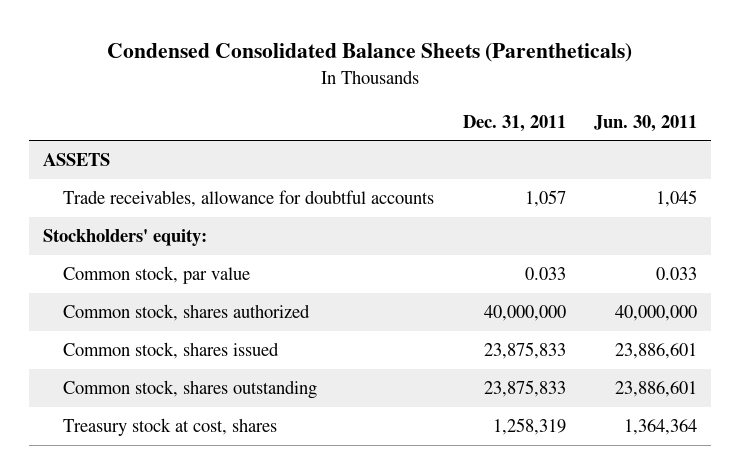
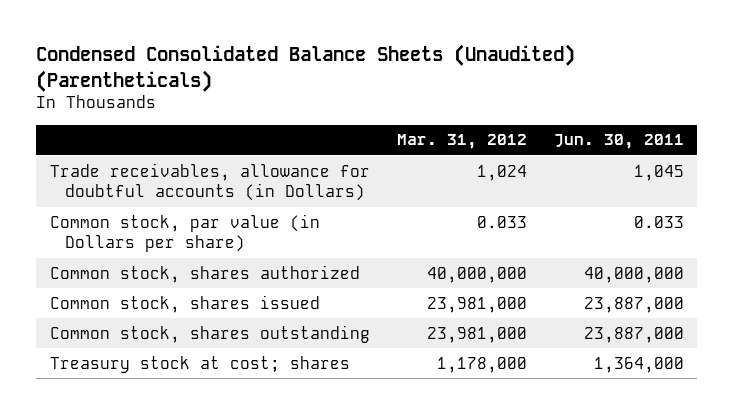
[107,43,633,63] Condensed Consolidated Balance Sheets (Parentheticals) -> [36,44,576,92] Condensed Consolidated Balance Sheets (Unaudited) (Parentheticals)
[462,114,566,132] Dec. 31, 2011 -> none
none -> [396,134,527,150] Mar. 31, 2012
[43,153,111,167] ASSETS -> none
[43,229,208,247] Stockholders' equity: -> none
[63,190,435,208] Trade receivables, allowance for doubtful accounts -> [49,162,370,202] Trade receivables, allowance for doubtful accounts (in Dollars)
[63,266,251,285] Common stock, par value -> [49,213,320,253] Common stock, par value (in Dollars per share)
[614,343,697,360] 23,886,601 -> [583,296,684,313] 23,887,000
[614,381,697,398] 23,886,601 -> [583,326,684,343] 23,887,000
[63,418,278,437] Treasury stock at cost, shares -> [49,355,350,373] Treasury stock at cost; shares
[623,419,697,436] 1,364,364 -> [593,356,684,373] 1,364,000

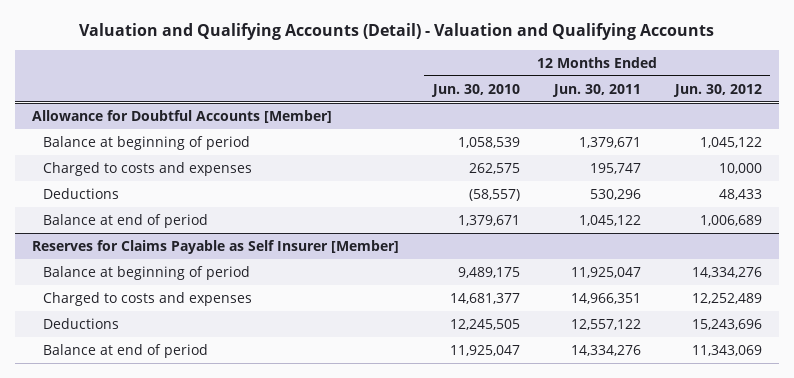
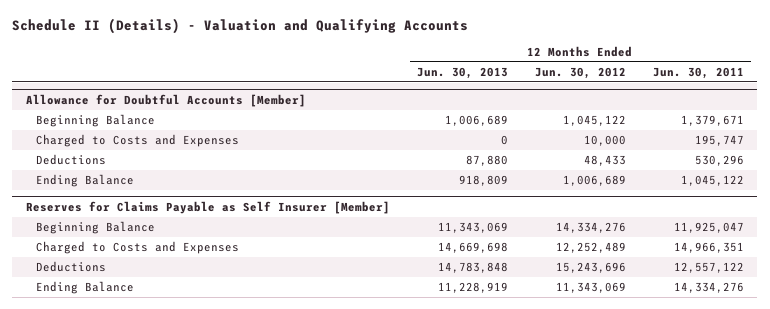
[78,23,714,41] Valuation and Qualifying Accounts (Detail) - Valuation and Qualifying Accounts -> [12,18,469,35] Schedule II (Details) - Valuation and Qualifying Accounts
[430,83,520,97] Jun. 30, 2010 -> none
none -> [416,66,508,79] Jun. 30, 2013
[42,135,250,150] Balance at beginning of period -> [36,114,156,128] Beginning Balance
[42,161,252,176] Charged to costs and expenses -> [36,134,240,148] Charged to Costs and Expenses
[42,213,208,228] Balance at end of period -> [36,174,135,188] Ending Balance
[42,265,250,280] Balance at beginning of period -> [36,221,156,235] Beginning Balance
[42,291,252,306] Charged to costs and expenses -> [36,241,240,255] Charged to Costs and Expenses
[42,343,208,358] Balance at end of period -> [36,281,135,295] Ending Balance

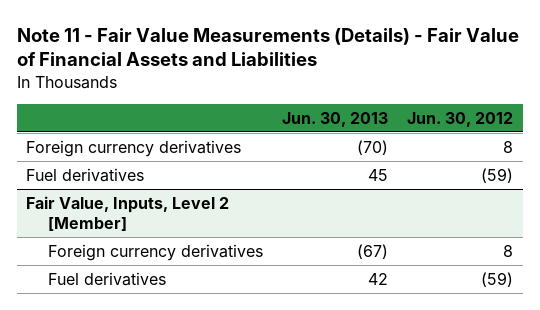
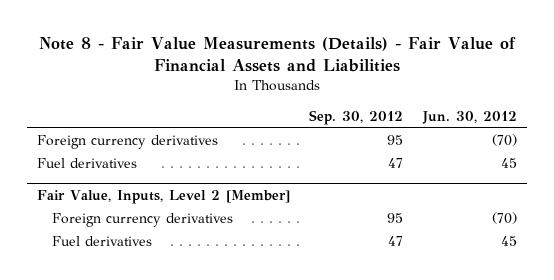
[16,27,519,67] Note 11 - Fair Value Measurements (Details) - Fair Value of Financial Assets and Liabilities -> [38,37,516,73] Note 8 - Fair Value Measurements (Details) - Fair Value of Financial Assets and Liabilities
[282,111,389,127] Jun. 30, 2013 -> none
none -> [309,110,404,126] Sep. 30, 2012
[503,140,514,153] 8 -> [491,134,517,147] (70)
[481,167,514,183] (59) -> [500,158,517,169] 45
[503,244,514,257] 8 -> [491,212,517,225] (70)
[481,271,514,287] (59) -> [500,236,517,247] 45

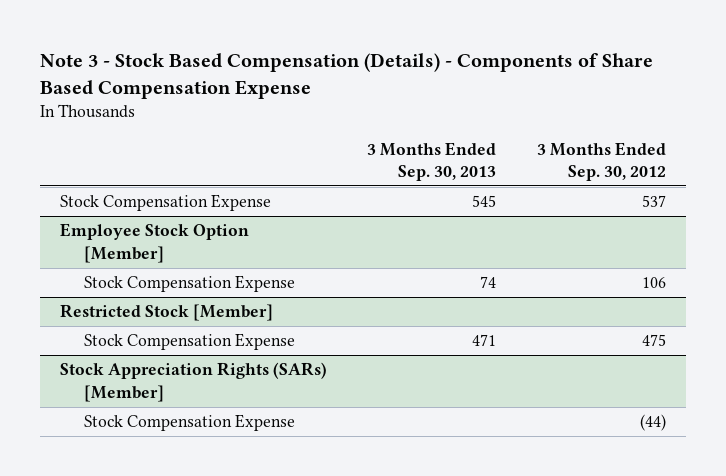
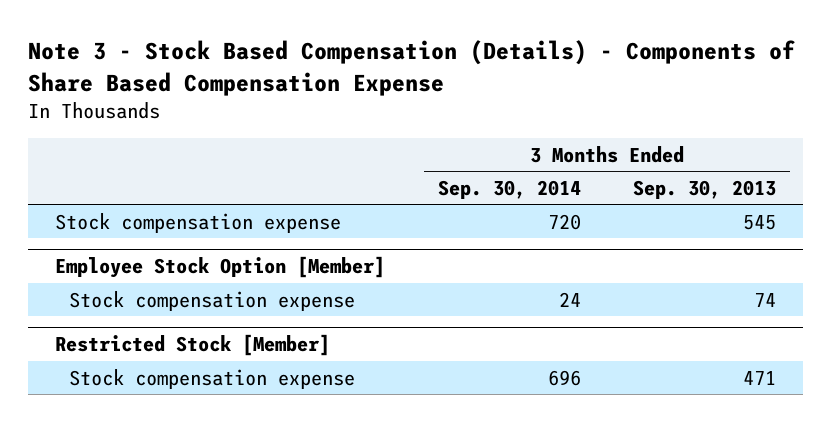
[536,141,666,181] 3 Months Ended Sep. 30, 2012 -> none
none -> [437,179,581,199] Sep. 30, 2014
[60,194,272,212] Stock Compensation Expense -> [54,212,341,233] Stock compensation expense
[84,275,296,293] Stock Compensation Expense -> [69,290,356,311] Stock compensation expense
[60,362,328,402] Stock Appreciation Rights (SARs) [Member] -> none
[84,414,296,432] Stock Compensation Expense -> none
[84,333,296,351] Stock Compensation Expense -> [69,368,356,389] Stock compensation expense

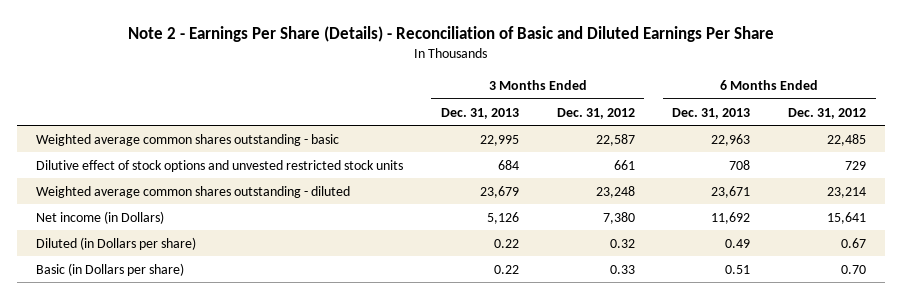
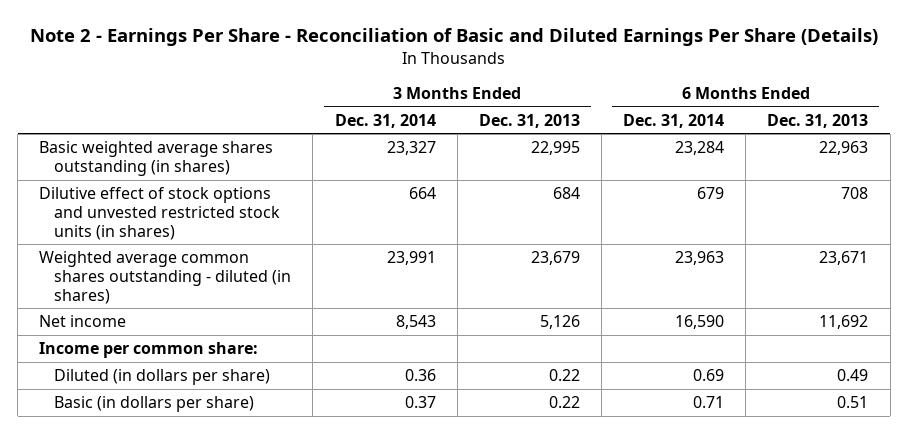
[128,26,775,43] Note 2 - Earnings Per Share (Details) - Reconciliation of Basic and Diluted Earnings Per Share -> [29,28,878,47] Note 2 - Earnings Per Share - Reconciliation of Basic and Diluted Earnings Per Share (Details)
[556,107,635,119] Dec. 31, 2012 -> none
[788,107,867,119] Dec. 31, 2012 -> none
none -> [334,113,436,128] Dec. 31, 2014
none -> [623,113,725,128] Dec. 31, 2014
[35,133,339,146] Weighted average common shares outstanding - basic -> [39,141,274,176] Basic weighted average shares outstanding (in shares)
[35,159,403,172] Dilutive effect of stock options and unvested restricted stock units -> [39,187,281,240] Dilutive effect of stock options and unvested restricted stock units (in shares)
[35,185,350,198] Weighted average common shares outstanding - diluted -> [39,251,292,304] Weighted average common shares outstanding - diluted (in shares)
[35,210,164,224] Net income (in Dollars) -> [39,315,127,328] Net income
none -> [39,342,259,359] Income per common share:
[35,236,196,250] Diluted (in Dollars per share) -> [54,369,271,386] Diluted (in dollars per share)
[35,262,184,276] Basic (in Dollars per share) -> [54,396,255,413] Basic (in dollars per share)

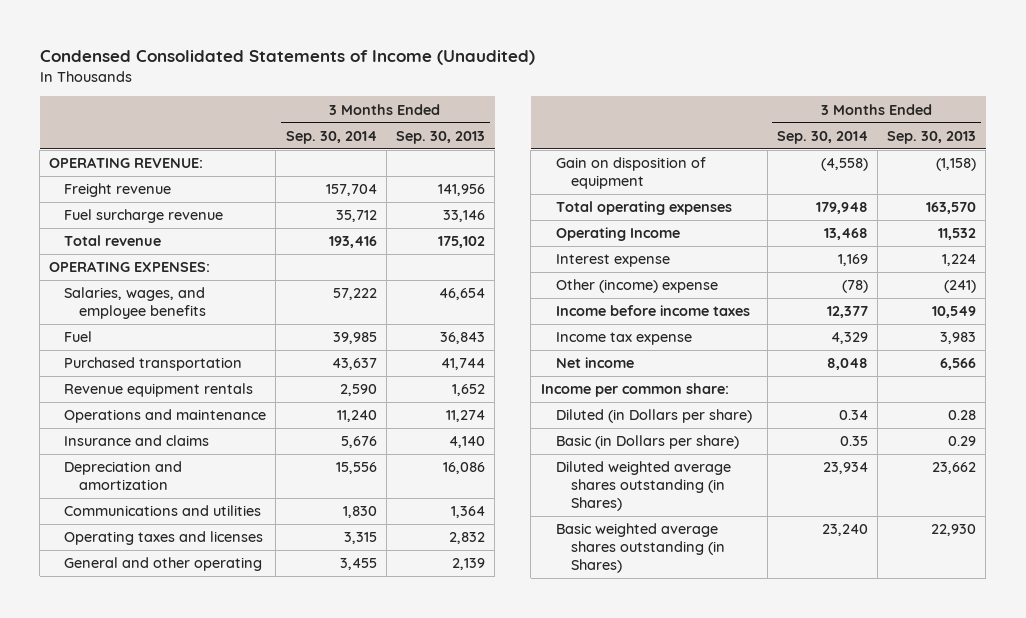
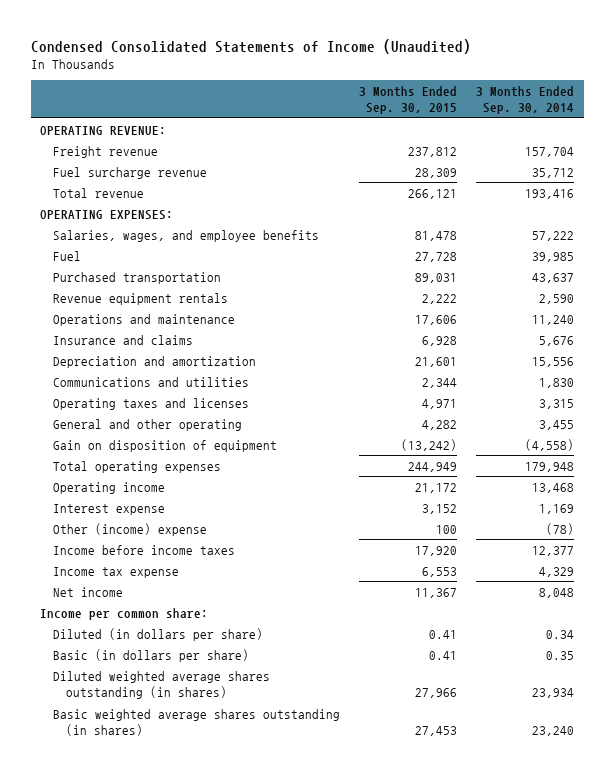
[395,130,485,144] Sep. 30, 2013 -> none
none -> [359,86,458,115] 3 Months Ended Sep. 30, 2015
[555,227,680,242] Operating Income -> [53,481,166,494] Operating income
[555,409,752,424] Diluted (in Dollars per share) -> [53,627,264,641] Diluted (in dollars per share)
[555,435,739,450] Basic (in Dollars per share) -> [53,648,250,662] Basic (in dollars per share)
[555,461,731,512] Diluted weighted average shares outstanding (in Shares) -> [53,670,271,699] Diluted weighted average shares outstanding (in shares)
[555,523,725,574] Basic weighted average shares outstanding (in Shares) -> [53,708,341,736] Basic weighted average shares outstanding (in shares)

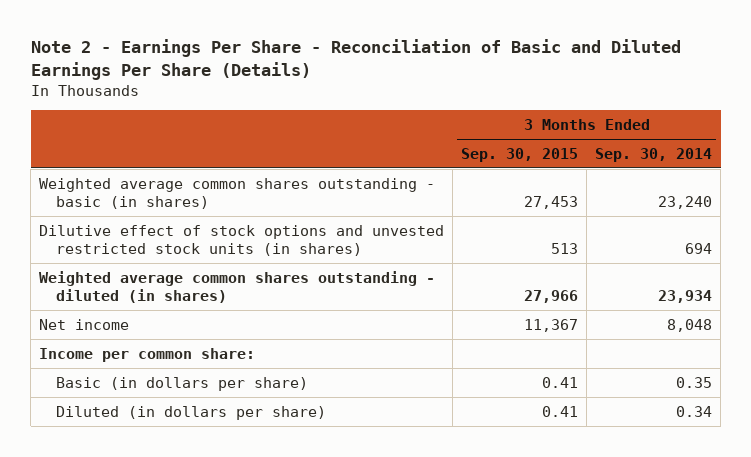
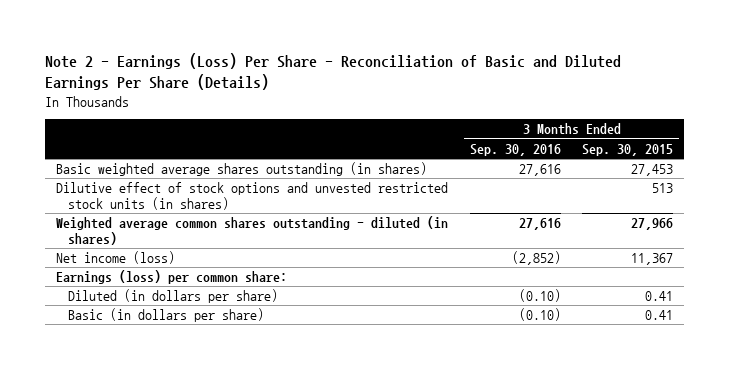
[30,39,681,80] Note 2 - Earnings Per Share - Reconciliation of Basic and Diluted Earnings Per Share (Details) -> [45,53,622,91] Note 2 - Earnings (Loss) Per Share - Reconciliation of Basic and Diluted Earnings Per Share (Details)
[595,147,713,162] Sep. 30, 2014 -> none
none -> [469,143,561,156] Sep. 30, 2016
[39,177,436,210] Weighted average common shares outstanding - basic (in shares) -> [56,162,428,177] Basic weighted average shares outstanding (in shares)
[39,318,130,330] Net income -> [56,251,176,265] Net income (loss)
[39,347,256,362] Income per common share: -> [56,270,288,285] Earnings (loss) per common share:
[56,376,309,391] Basic (in dollars per share) -> [67,308,264,323] Basic (in dollars per share)

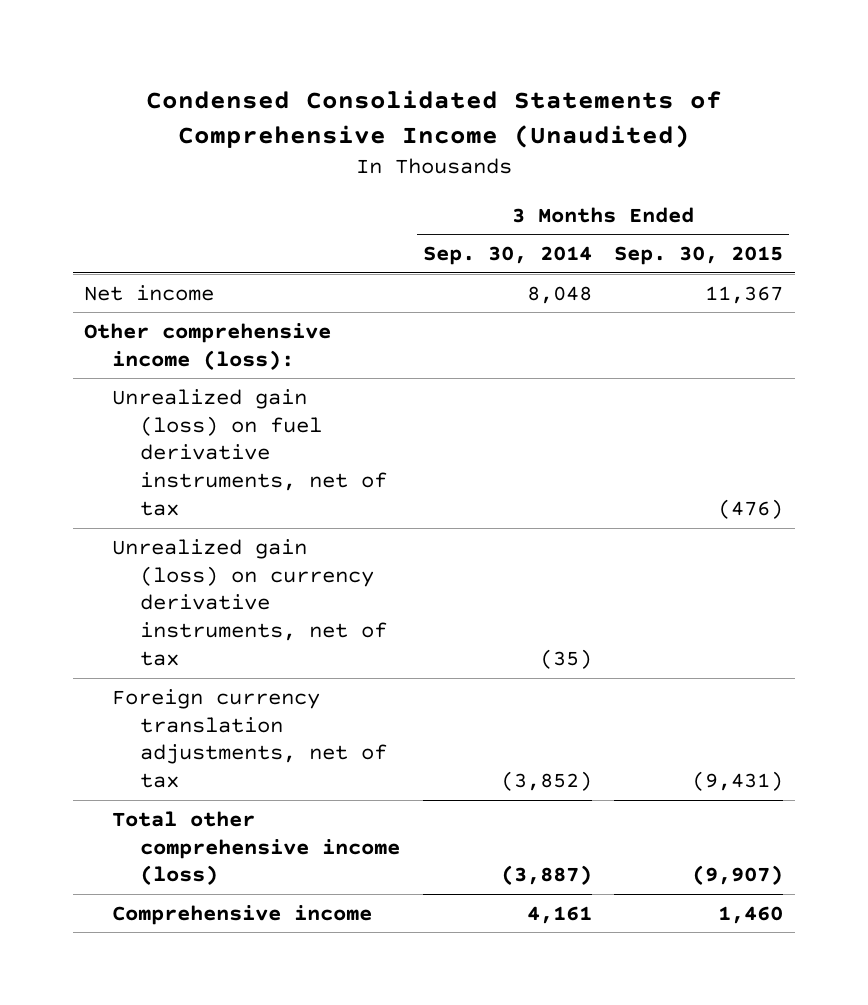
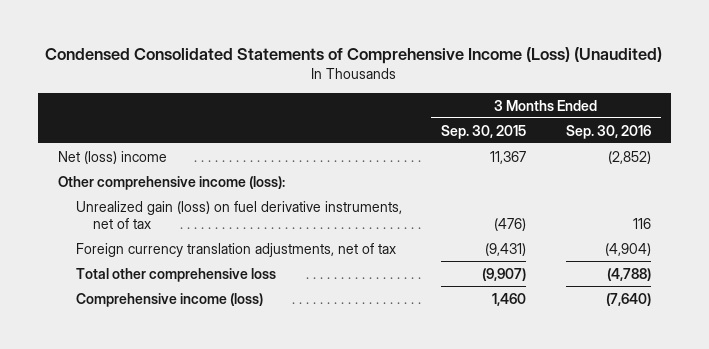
[145,90,722,149] Condensed Consolidated Statements of Comprehensive Income (Unaudited) -> [45,46,663,64] Condensed Consolidated Statements of Comprehensive Income (Loss) (Unaudited)
[422,246,592,266] Sep. 30, 2014 -> none
none -> [566,124,652,139] Sep. 30, 2016
[84,284,215,301] Net income -> [57,150,167,164] Net (loss) income
[112,538,388,666] Unrealized gain (loss) on currency derivative instruments, net of tax -> none
[112,810,401,886] Total other comprehensive income (loss) -> [75,267,276,282] Total other comprehensive loss
[112,904,373,925] Comprehensive income -> [75,292,263,307] Comprehensive income (loss)

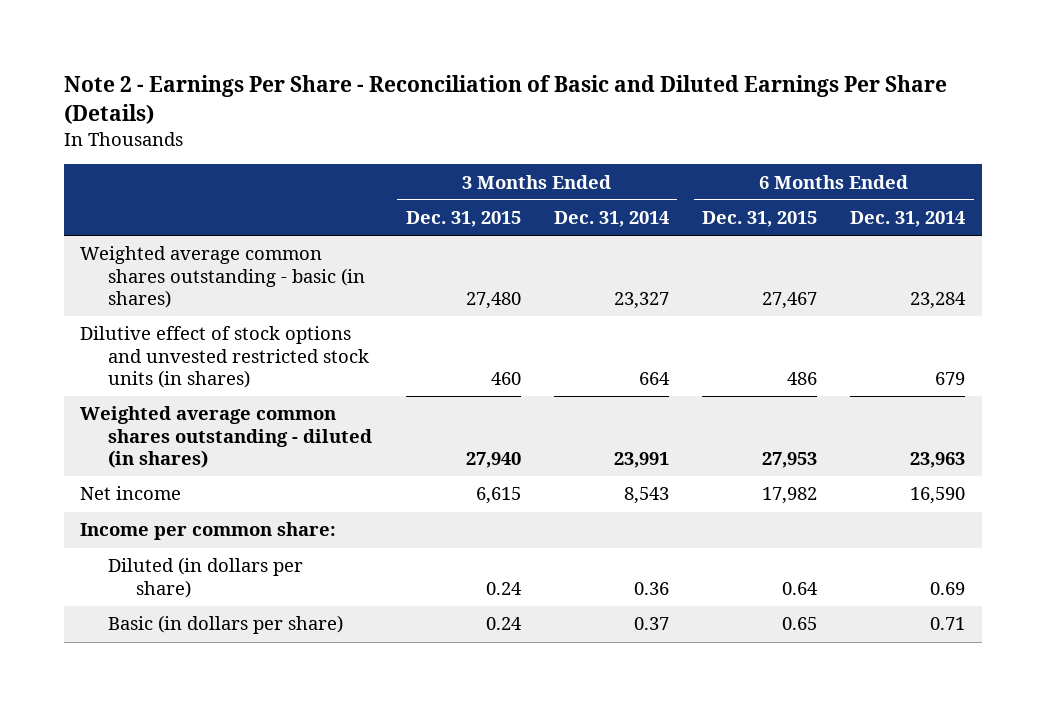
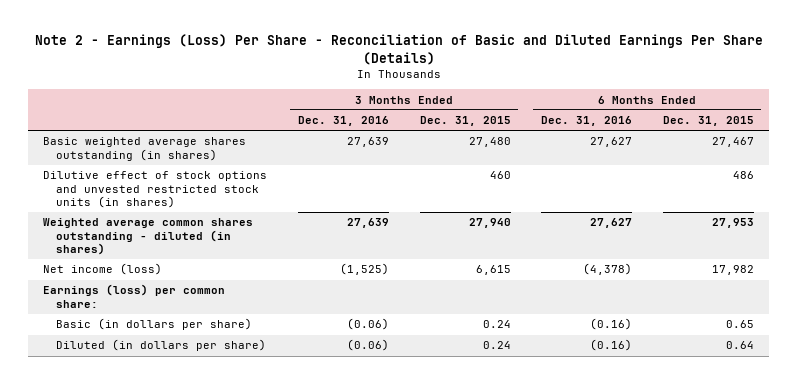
[63,75,947,124] Note 2 - Earnings Per Share - Reconciliation of Basic and Diluted Earnings Per Share (Details) -> [34,34,763,65] Note 2 - Earnings (Loss) Per Share - Reconciliation of Basic and Diluted Earnings Per Share (Details)
[553,211,669,228] Dec. 31, 2014 -> none
[850,211,966,228] Dec. 31, 2014 -> none
none -> [297,116,389,127] Dec. 31, 2016
none -> [541,116,633,127] Dec. 31, 2016
[80,246,366,309] Weighted average common shares outstanding - basic (in shares) -> [43,137,247,161] Basic weighted average shares outstanding (in shares)
[80,486,182,501] Net income -> [43,263,163,276] Net income (loss)
[80,522,337,541] Income per common share: -> [43,284,226,308] Earnings (loss) per common share:
[108,557,304,598] Diluted (in dollars per share) -> [56,339,267,352] Diluted (in dollars per share)

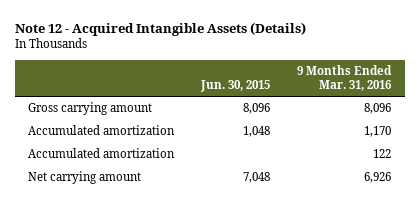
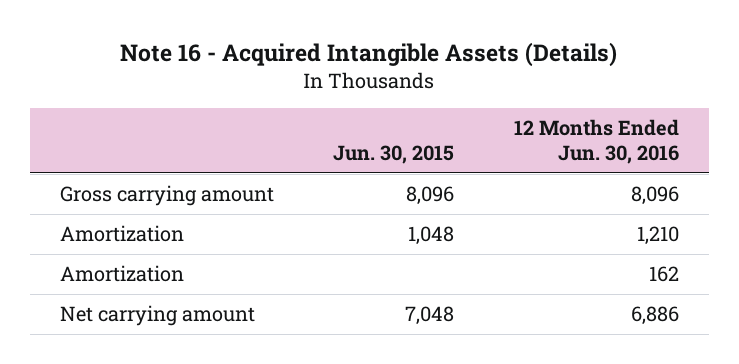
[15,21,307,36] Note 12 - Acquired Intangible Assets (Details) -> [120,41,618,67] Note 16 - Acquired Intangible Assets (Details)
[297,65,393,92] 9 Months Ended Mar. 31, 2016 -> none
none -> [513,118,679,165] 12 Months Ended Jun. 30, 2016
[28,125,176,136] Accumulated amortization -> [59,224,184,242] Amortization
[28,148,176,159] Accumulated amortization -> [59,264,184,282] Amortization

